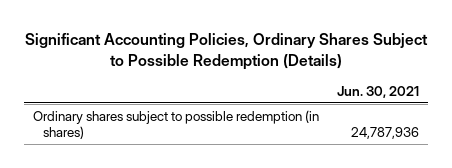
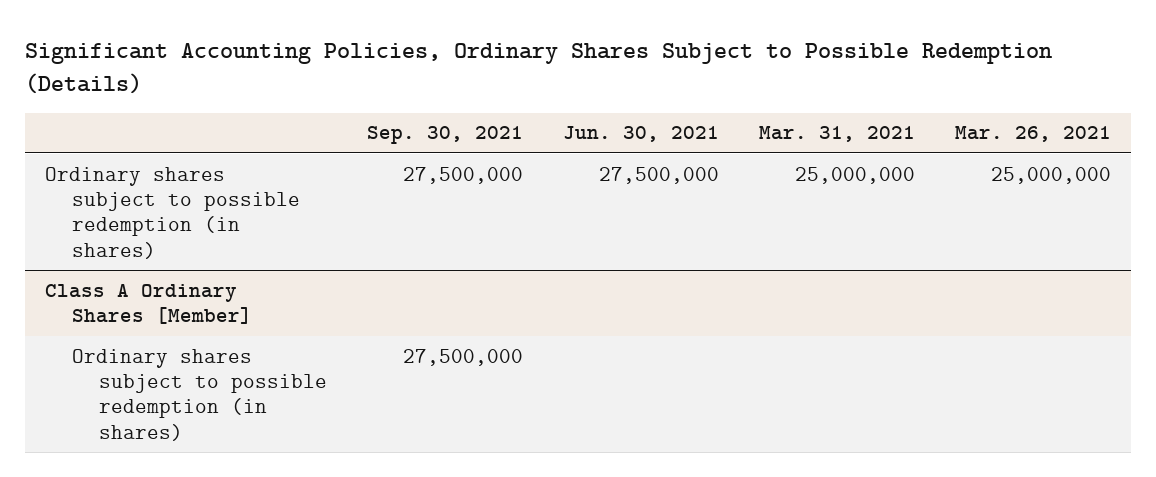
none -> [366,126,523,145] Sep. 30, 2021
none -> [758,126,915,143] Mar. 31, 2021
none -> [955,126,1112,143] Mar. 26, 2021
[351,126,420,139] 24,787,936 -> [598,166,719,184] 27,500,000
none -> [45,283,252,324] Class A Ordinary Shares [Member]
none -> [71,348,327,441] Ordinary shares subject to possible redemption (in shares)

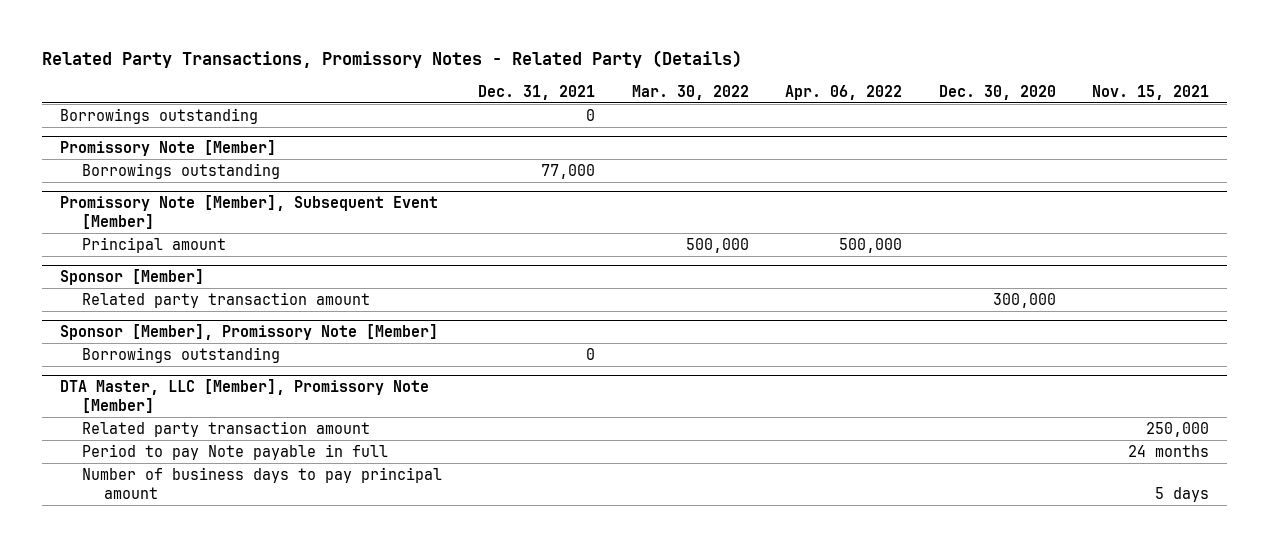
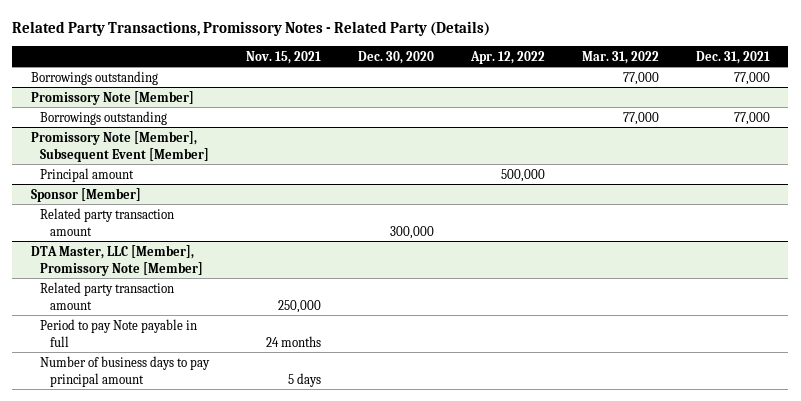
[631,84,749,100] Mar. 30, 2022 -> none
[785,84,903,100] Apr. 06, 2022 -> none
none -> [470,50,546,64] Apr. 12, 2022
none -> [581,50,659,64] Mar. 31, 2022
[586,108,596,121] 0 -> [733,71,770,85] 77,000
[59,324,438,341] Sponsor [Member], Promissory Note [Member] -> none
[82,346,281,363] Borrowings outstanding -> none

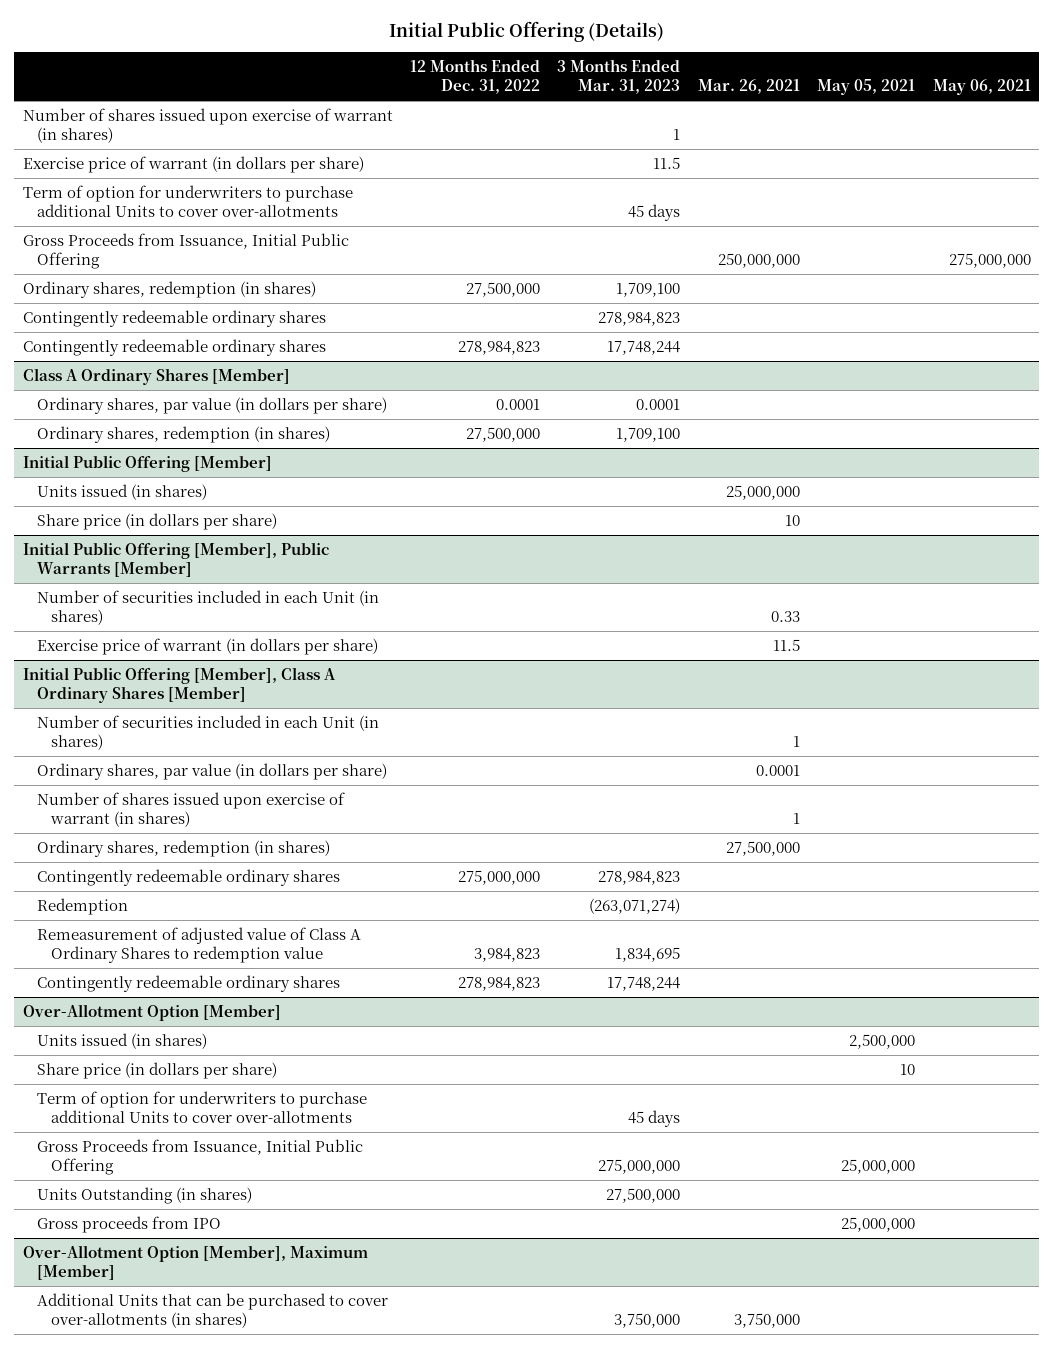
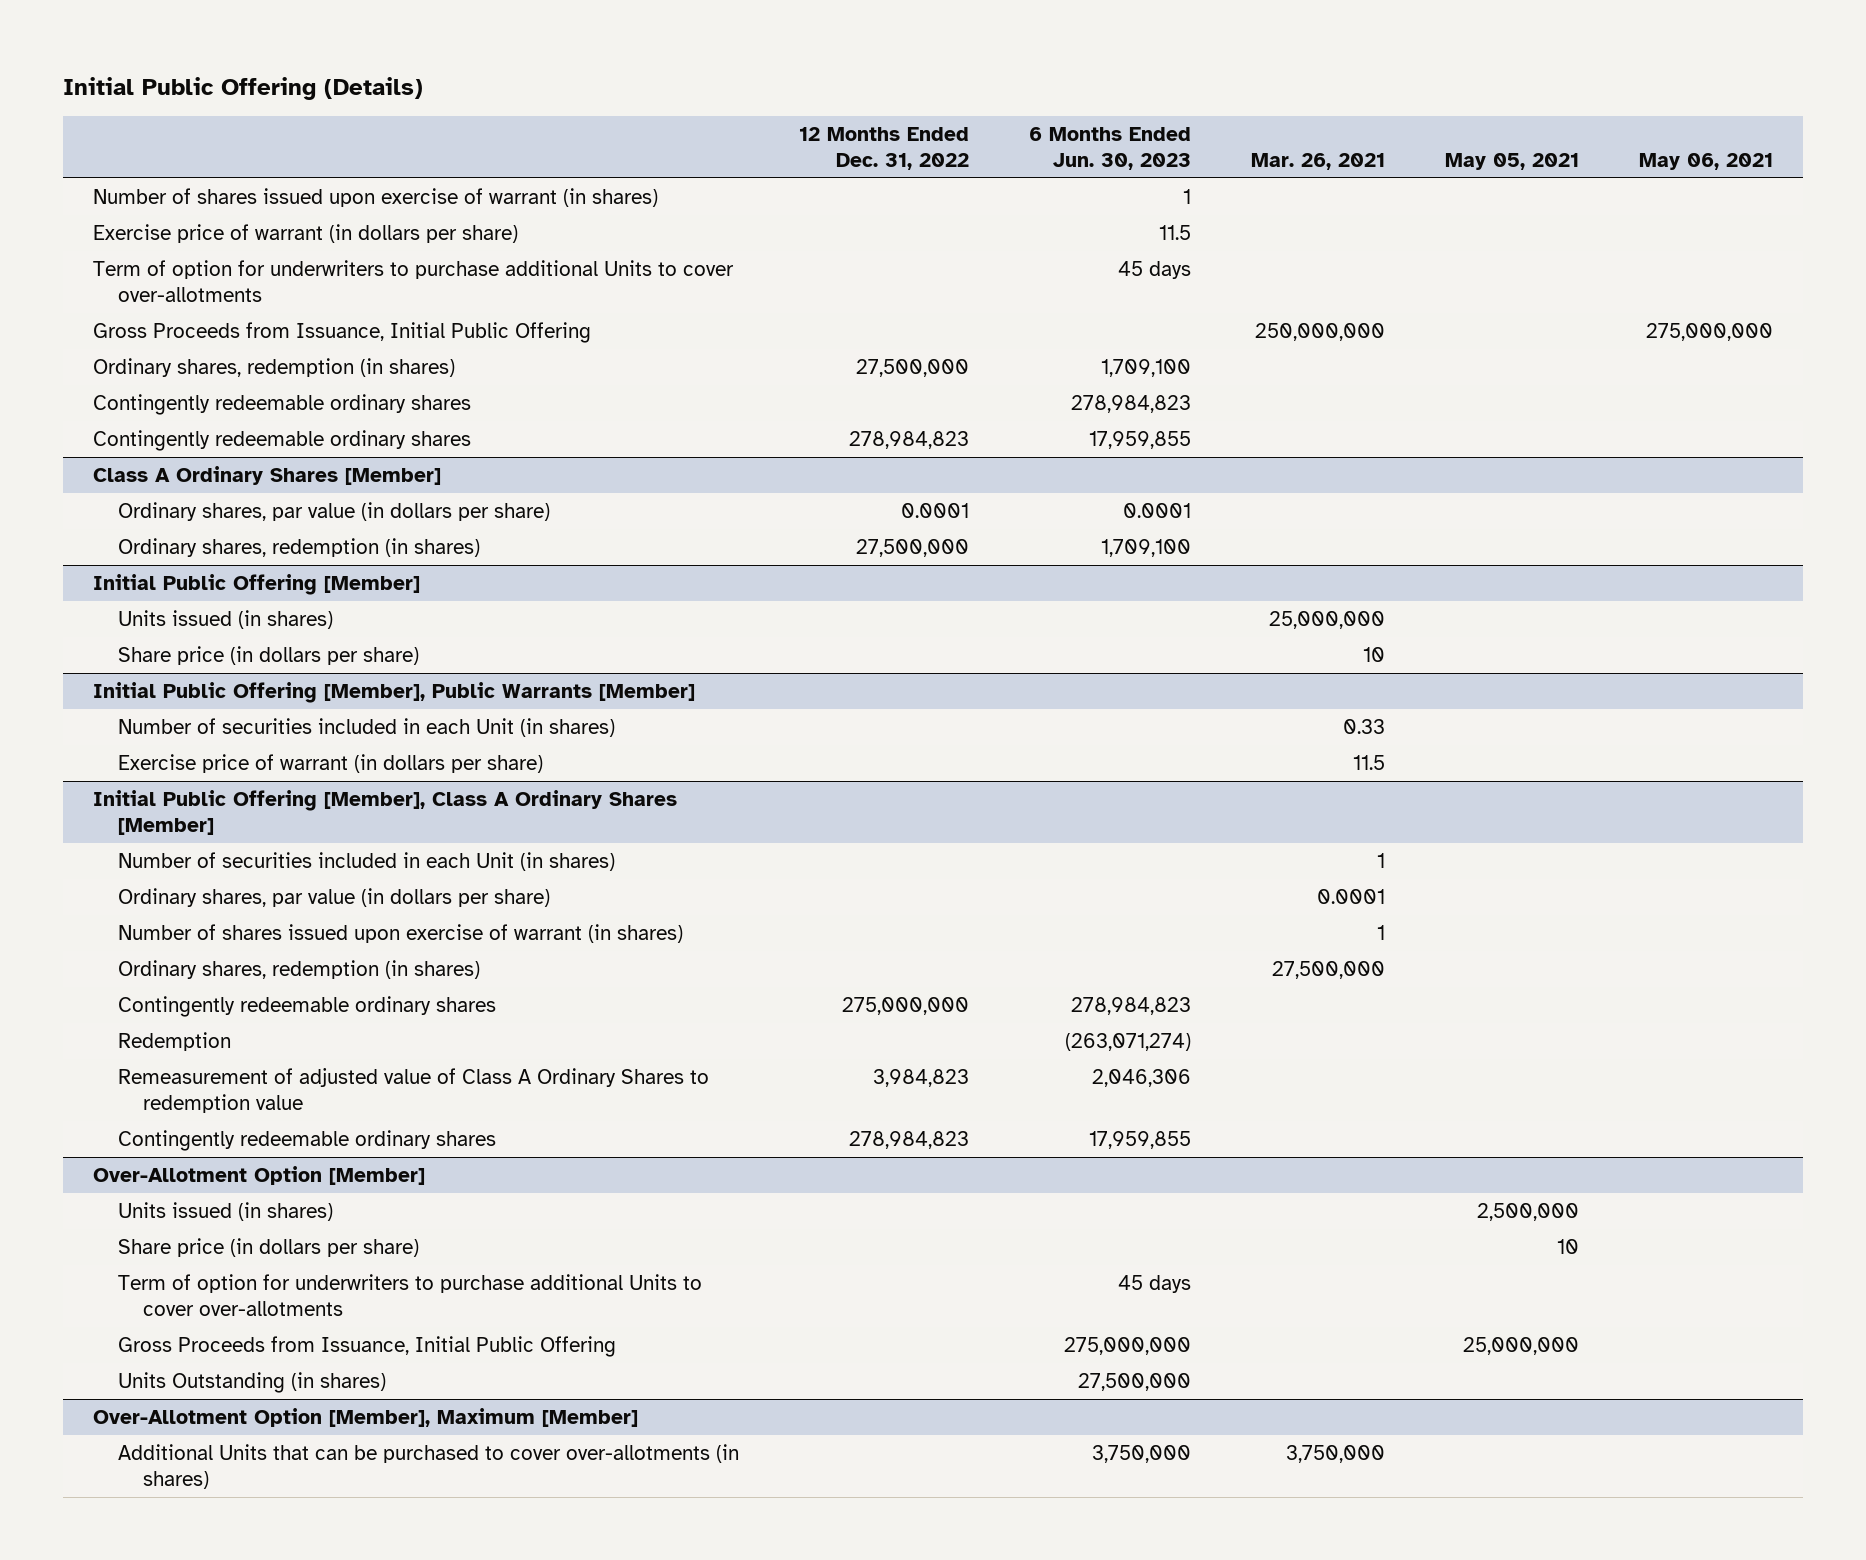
[557,59,681,95] 3 Months Ended Mar. 31, 2023 -> none
none -> [1028,126,1191,170] 6 Months Ended Jun. 30, 2023
[36,1216,221,1234] Gross proceeds from IPO -> none

